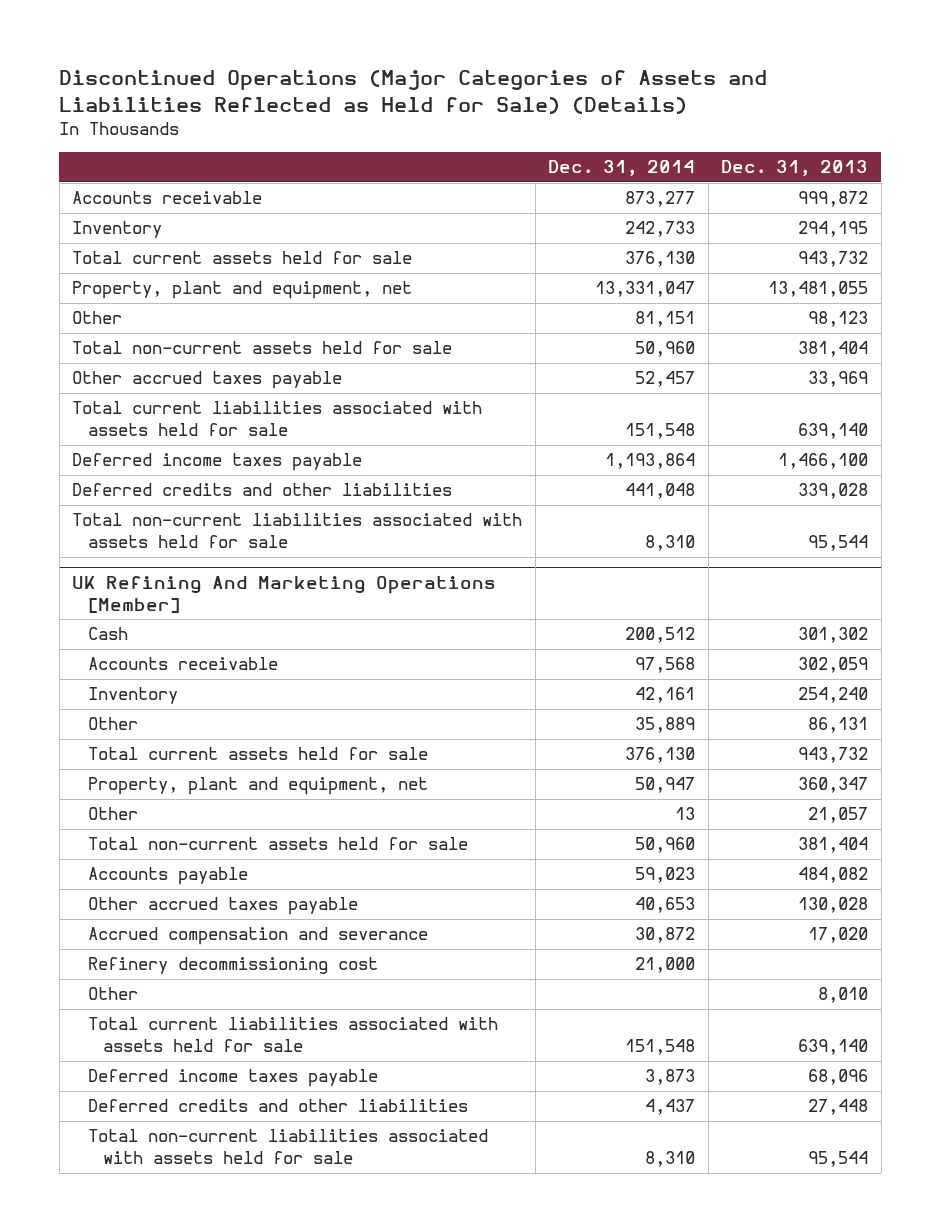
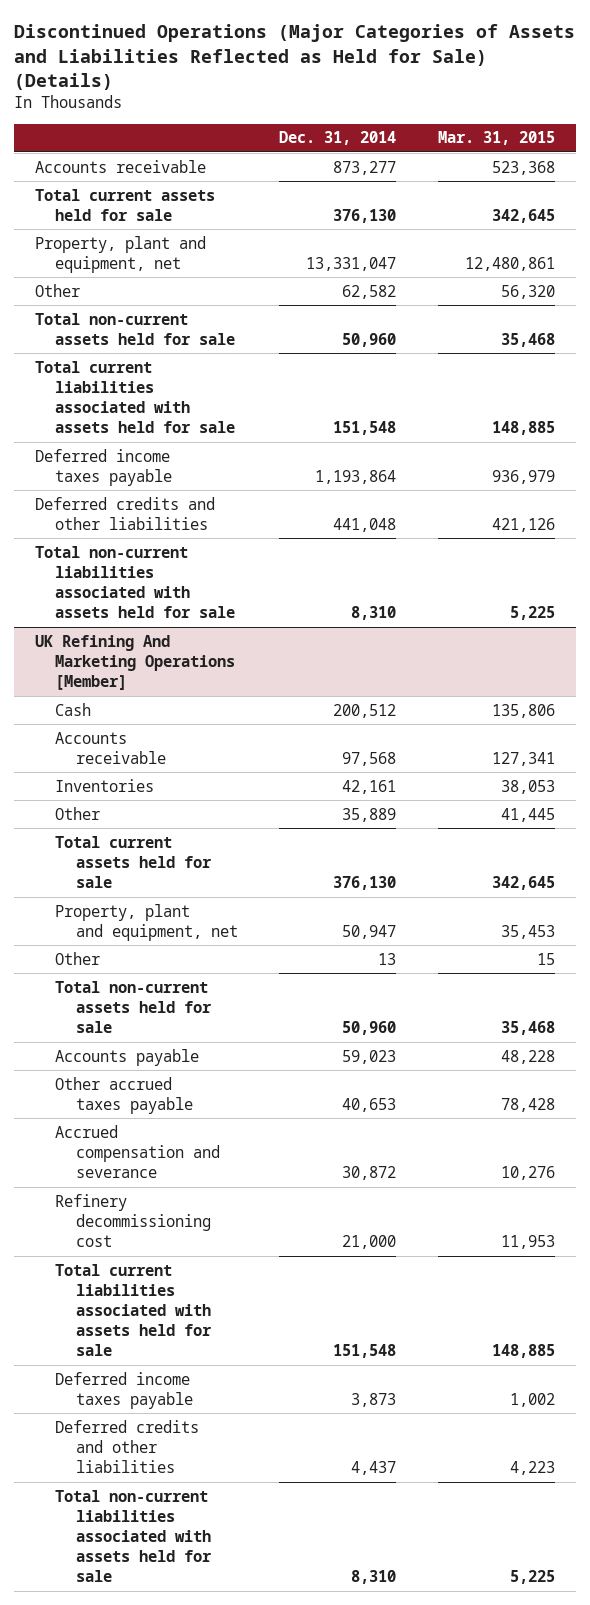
[721,160,869,177] Dec. 31, 2013 -> none
none -> [437,131,555,146] Mar. 31, 2015
[72,221,163,239] Inventory -> none
[635,311,696,328] 81,151 -> [342,284,397,299] 62,582
[72,371,343,390] Other accrued taxes payable -> none
[87,687,178,705] Inventory -> [55,778,155,792] Inventories
[87,987,138,1001] Other -> none

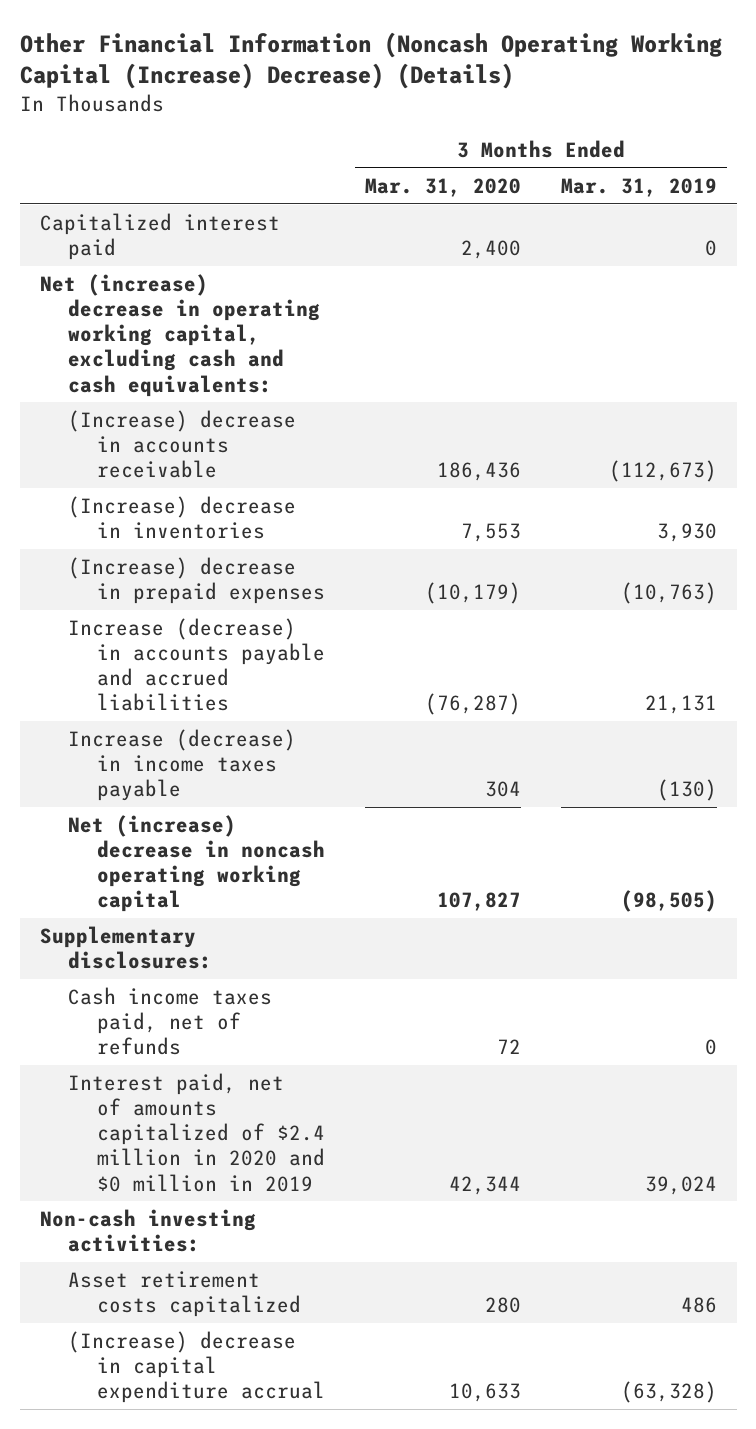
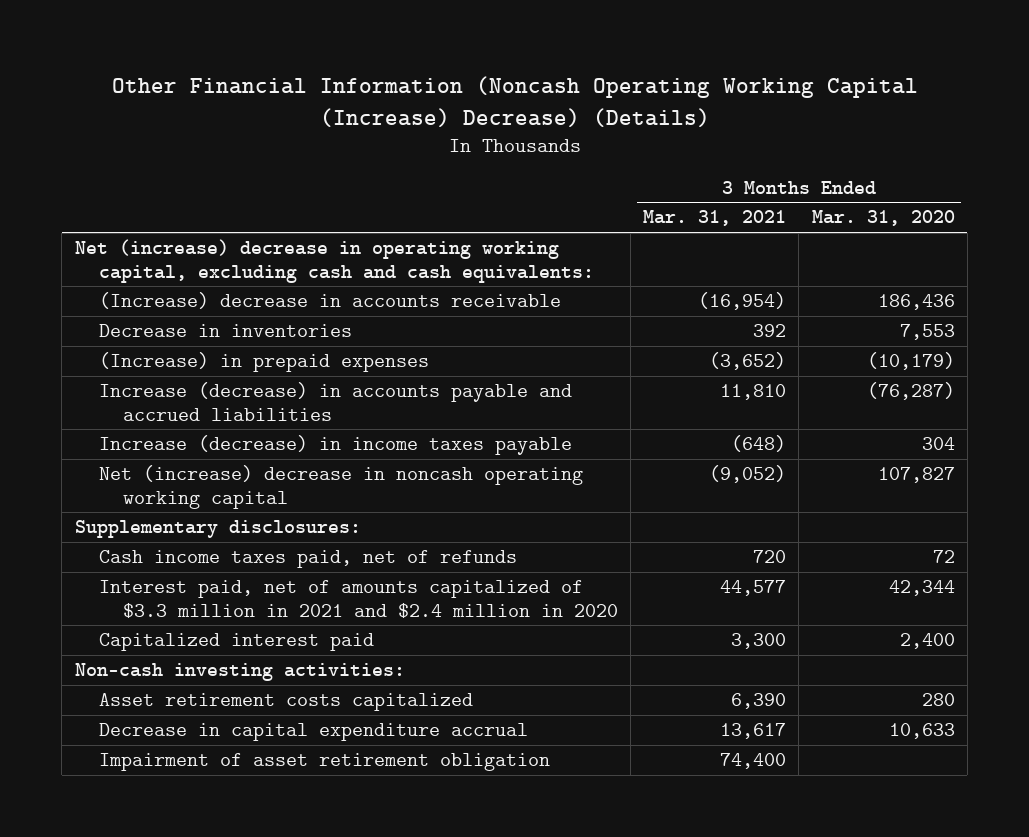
[560,177,717,197] Mar. 31, 2019 -> none
none -> [643,210,787,227] Mar. 31, 2021
[68,496,297,540] (Increase) decrease in inventories -> [98,324,352,338] Decrease in inventories
[68,557,325,605] (Increase) decrease in prepaid expenses -> [98,352,429,373] (Increase) in prepaid expenses
[68,1073,325,1192] Interest paid, net of amounts capitalized of $2.4 million in 2020 and $0 million in 2019 -> [98,580,618,618] Interest paid, net of amounts capitalized of $3.3 million in 2021 and $2.4 million in 2020
[39,213,280,261] Capitalized interest paid -> [98,633,374,652] Capitalized interest paid
[68,1331,325,1404] (Increase) decrease in capital expenditure accrual -> [98,723,528,742] Decrease in capital expenditure accrual
none -> [98,753,550,772] Impairment of asset retirement obligation

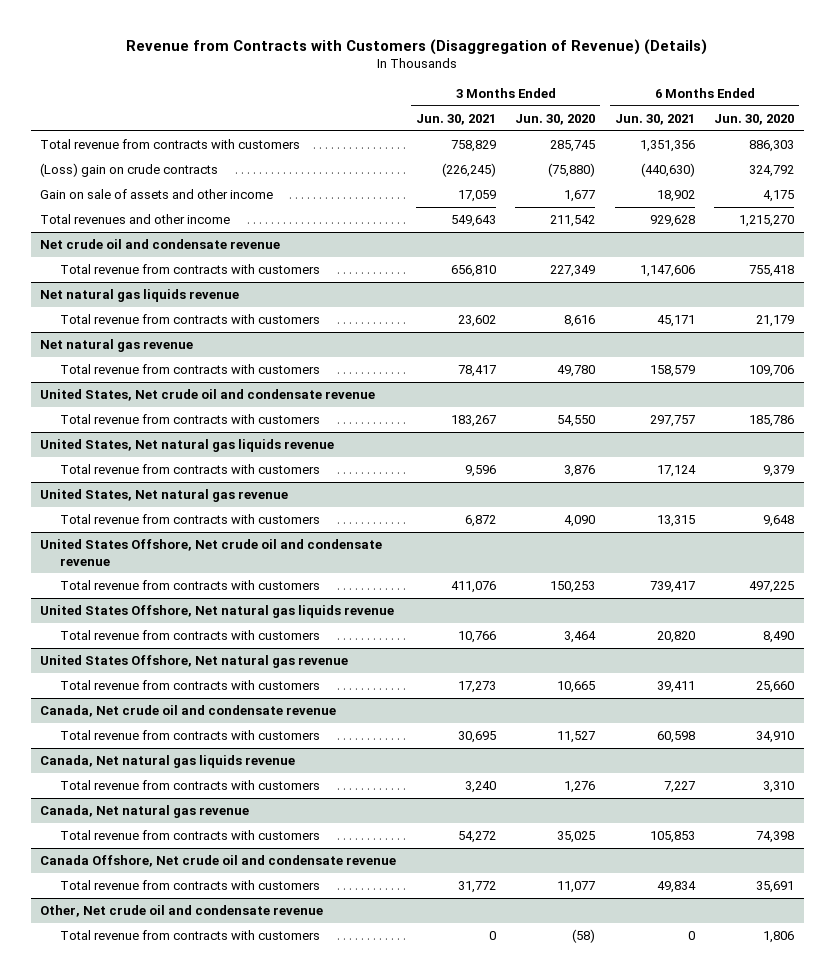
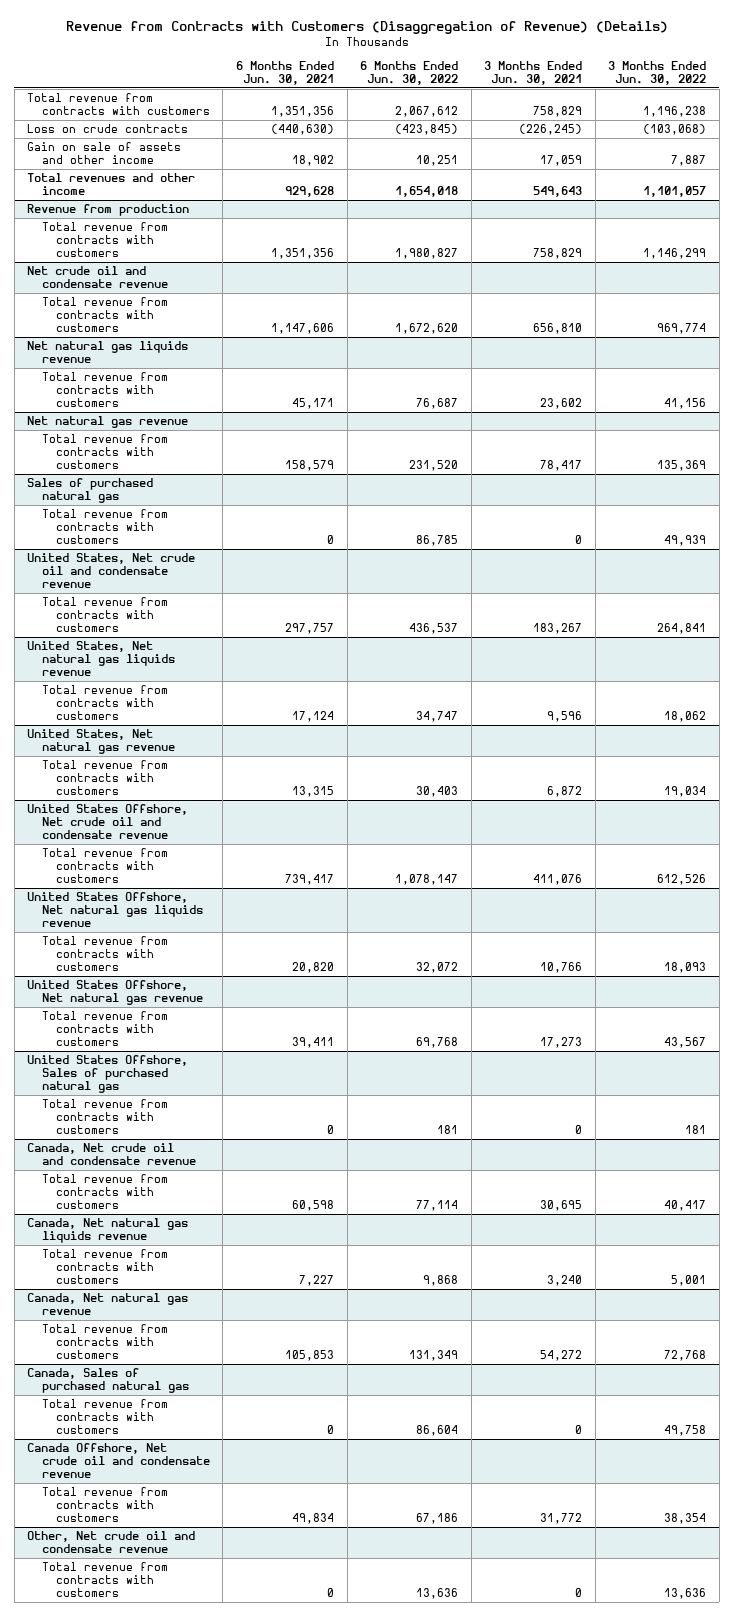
[515,113,596,125] Jun. 30, 2020 -> none
[714,113,795,125] Jun. 30, 2020 -> none
none -> [360,61,459,86] 6 Months Ended Jun. 30, 2022
none -> [608,61,707,86] 3 Months Ended Jun. 30, 2022
[40,162,219,177] (Loss) gain on crude contracts -> [27,124,189,134] Loss on crude contracts
none -> [27,204,190,217] Revenue from production
none -> [41,222,168,257] Total revenue from contracts with customers
none -> [27,478,154,503] Sales of purchased natural gas
none -> [41,509,168,544] Total revenue from contracts with customers
none -> [27,1055,189,1093] United States Offshore, Sales of purchased natural gas
none -> [41,1099,168,1134] Total revenue from contracts with customers
none -> [27,1368,189,1393] Canada, Sales of purchased natural gas
none -> [41,1399,168,1434] Total revenue from contracts with customers

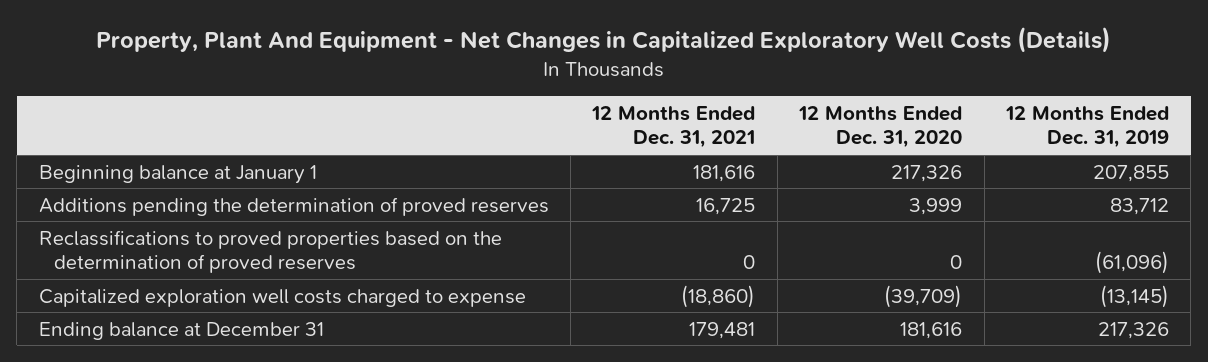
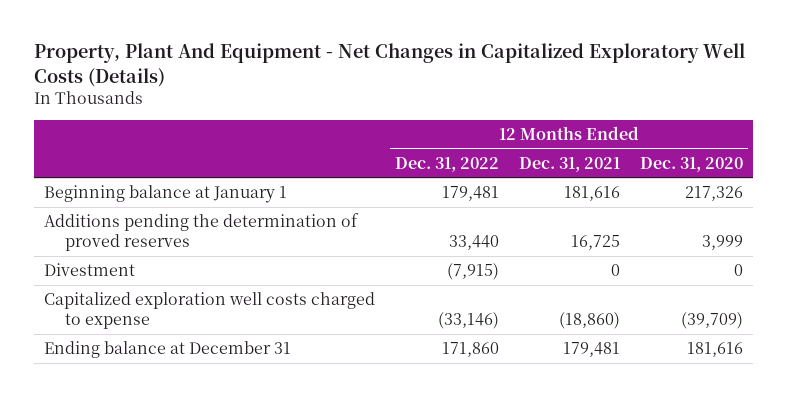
[1004,105,1169,149] 12 Months Ended Dec. 31, 2019 -> none
none -> [395,156,500,172] Dec. 31, 2022
[38,229,502,273] Reclassifications to proved properties based on the determination of proved reserves -> [44,263,136,277] Divestment

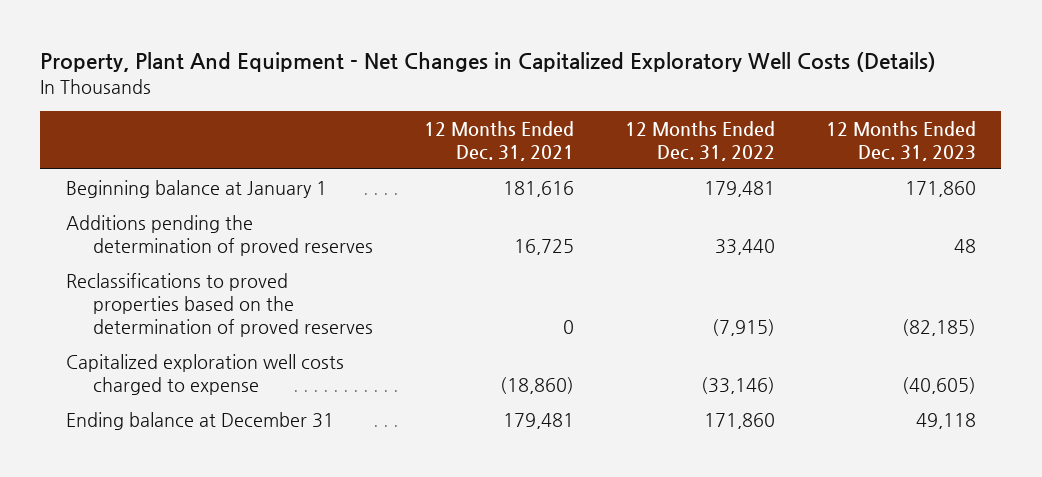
[640,156,744,172] Dec. 31, 2020 -> none
none -> [825,120,976,161] 12 Months Ended Dec. 31, 2023
[44,263,136,277] Divestment -> [65,272,373,337] Reclassifications to proved properties based on the determination of proved reserves

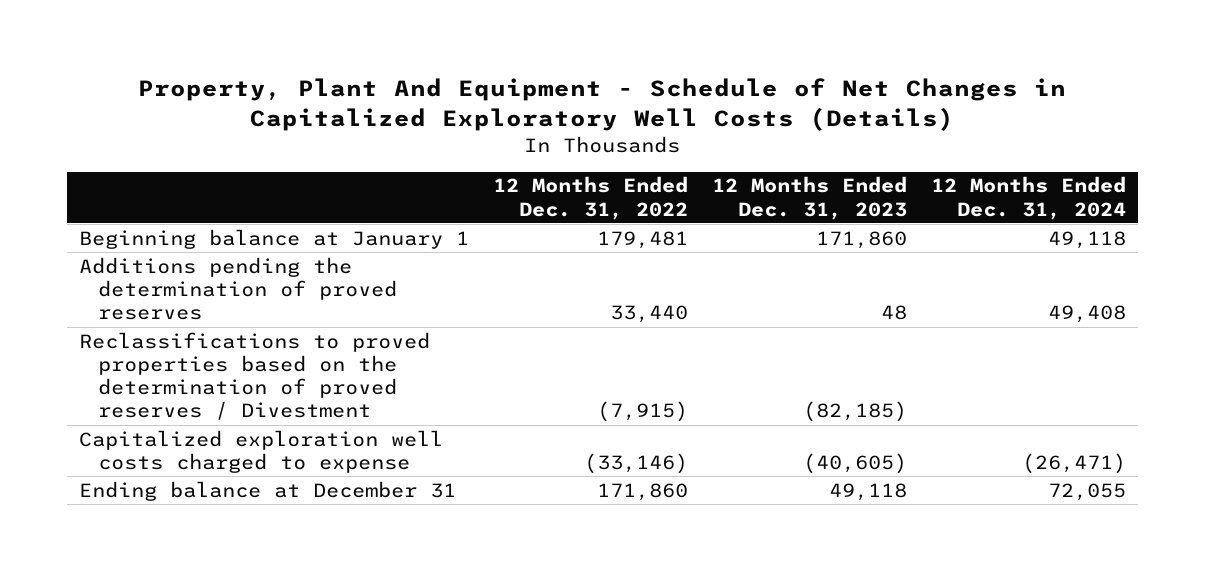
[40,52,937,73] Property, Plant And Equipment - Net Changes in Capitalized Exploratory Well Costs (Details) -> [138,78,1067,132] Property, Plant And Equipment - Schedule of Net Changes in Capitalized Exploratory Well Costs (Details)
[423,120,574,161] 12 Months Ended Dec. 31, 2021 -> none
none -> [930,176,1126,220] 12 Months Ended Dec. 31, 2024
[65,272,373,337] Reclassifications to proved properties based on the determination of proved reserves -> [78,331,430,421] Reclassifications to proved properties based on the determination of proved reserves / Divestment

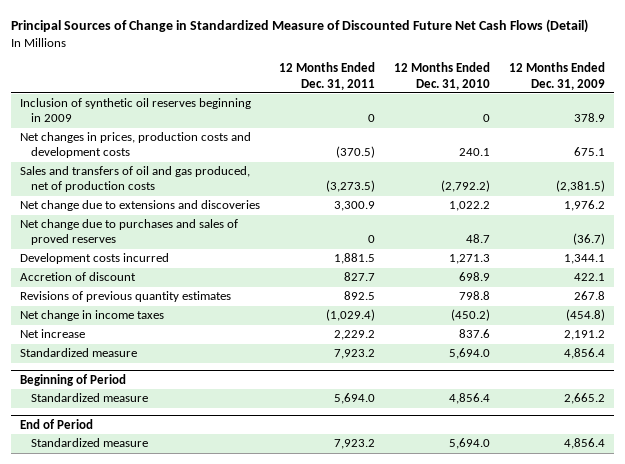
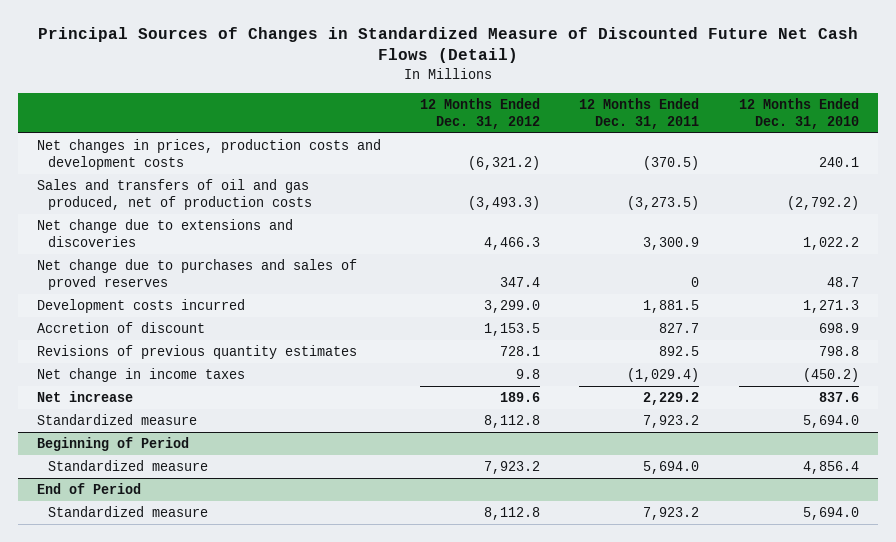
[11,19,589,34] Principal Sources of Change in Standardized Measure of Discounted Future Net Cash Flows (Detail) -> [37,27,858,64] Principal Sources of Changes in Standardized Measure of Discounted Future Net Cash Flows (Detail)
[509,62,606,90] 12 Months Ended Dec. 31, 2009 -> none
none -> [420,97,541,129] 12 Months Ended Dec. 31, 2012
[20,98,252,123] Inclusion of synthetic oil reserves beginning in 2009 -> none

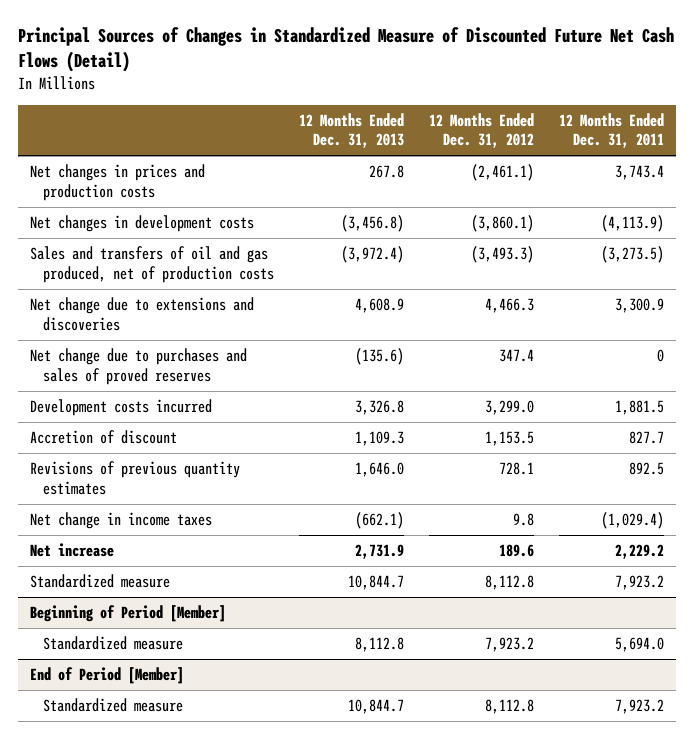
[738,97,859,129] 12 Months Ended Dec. 31, 2010 -> none
none -> [298,113,404,149] 12 Months Ended Dec. 31, 2013
[37,138,382,171] Net changes in prices, production costs and development costs -> [30,164,206,201] Net changes in prices and production costs
[468,156,541,171] (6,321.2) -> [470,164,534,182] (2,461.1)
[643,156,700,171] (370.5) -> [614,165,664,181] 3,743.4
none -> [30,215,255,233] Net changes in development costs
[37,436,190,451] Beginning of Period -> [30,605,227,623] Beginning of Period [Member]
[37,482,142,494] End of Period -> [30,667,185,685] End of Period [Member]

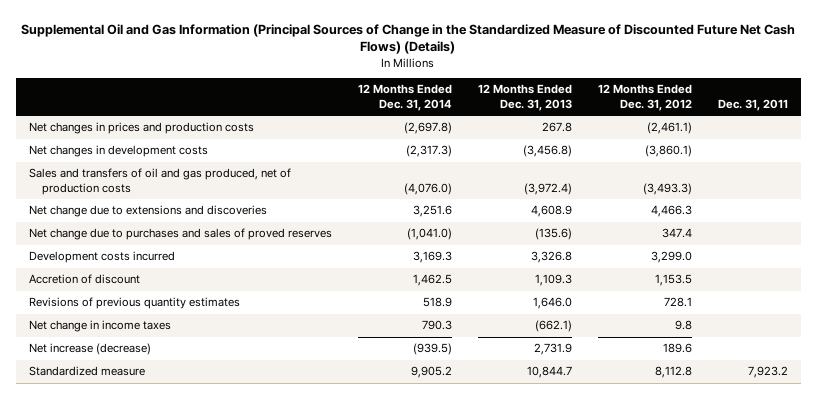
[17,27,674,73] Principal Sources of Changes in Standardized Measure of Discounted Future Net Cash Flows (Detail) -> [21,23,796,55] Supplemental Oil and Gas Information (Principal Sources of Change in the Standardized Measure of Discounted Future Net Cash Flows) (Details)
[558,113,664,149] 12 Months Ended Dec. 31, 2011 -> none
none -> [357,84,452,112] 12 Months Ended Dec. 31, 2014
none -> [717,99,788,112] Dec. 31, 2011
[30,574,171,589] Standardized measure -> none
[30,605,227,623] Beginning of Period [Member] -> none
[43,636,184,651] Standardized measure -> none
[30,667,185,685] End of Period [Member] -> none
[30,543,115,558] Net increase -> [28,343,151,356] Net increase (decrease)

